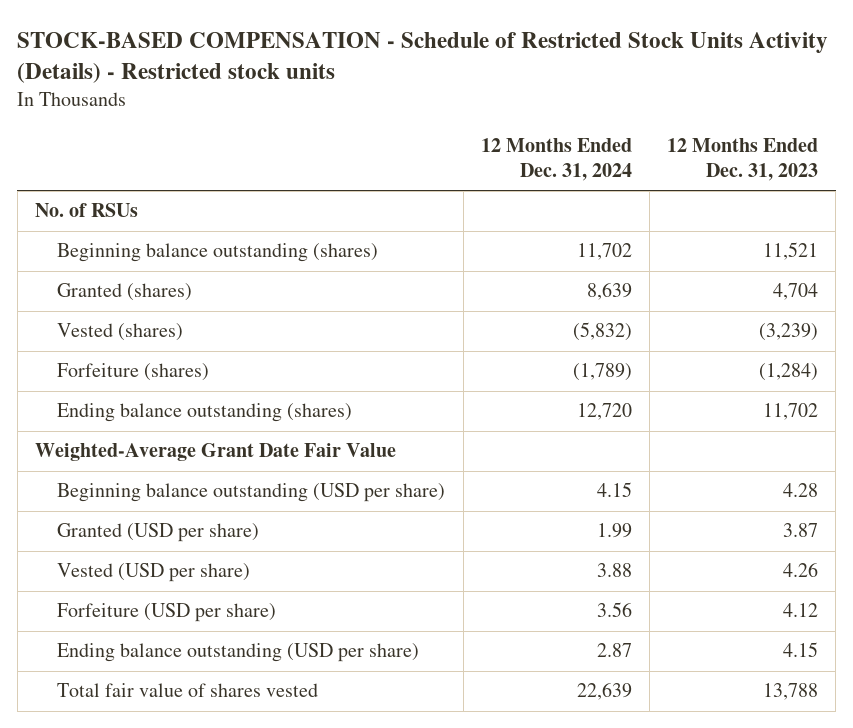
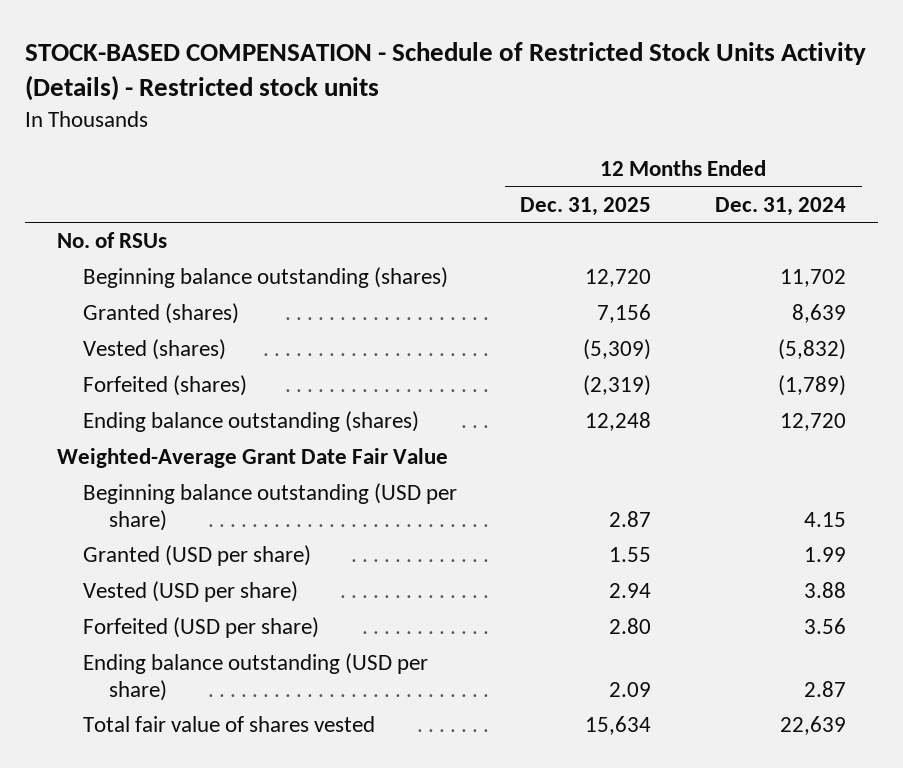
[666,138,818,182] 12 Months Ended Dec. 31, 2023 -> none
none -> [520,196,652,216] Dec. 31, 2025
[57,363,210,382] Forfeiture (shares) -> [82,375,247,397] Forfeited (shares)
[57,603,277,623] Forfeiture (USD per share) -> [82,617,319,639] Forfeited (USD per share)

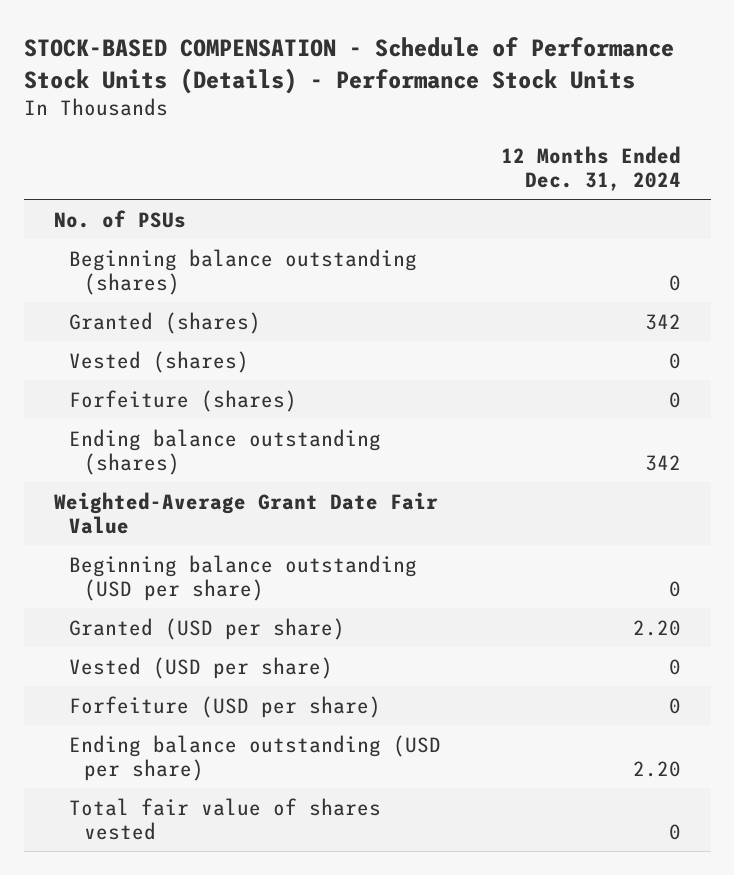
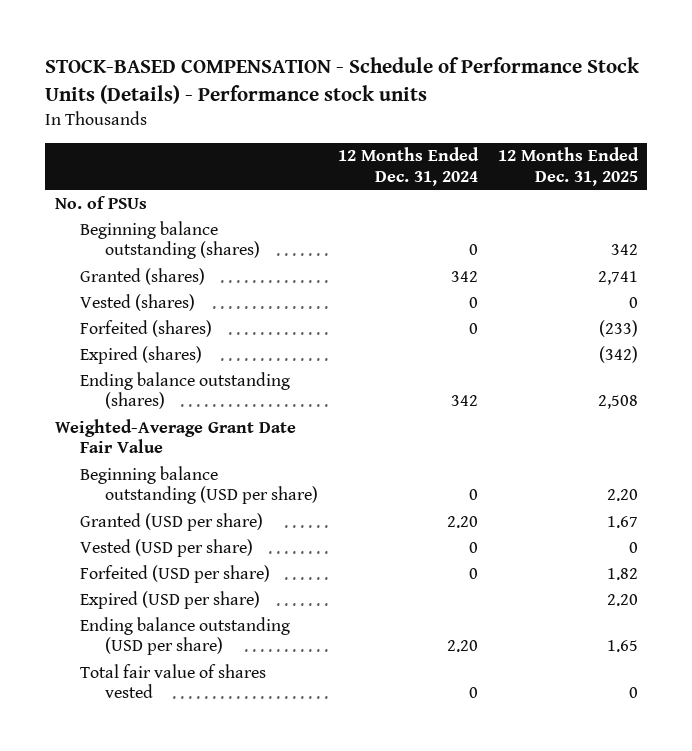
[23,36,674,94] STOCK-BASED COMPENSATION - Schedule of Performance Stock Units (Details) - Performance Stock Units -> [44,56,640,104] STOCK-BASED COMPENSATION - Schedule of Performance Stock Units (Details) - Performance stock units
none -> [497,147,639,187] 12 Months Ended Dec. 31, 2025
[68,389,297,412] Forfeiture (shares) -> [79,319,212,337] Forfeited (shares)
none -> [79,345,202,364] Expired (shares)
[68,695,381,718] Forfeiture (USD per share) -> [79,564,270,583] Forfeited (USD per share)
none -> [79,590,260,609] Expired (USD per share)

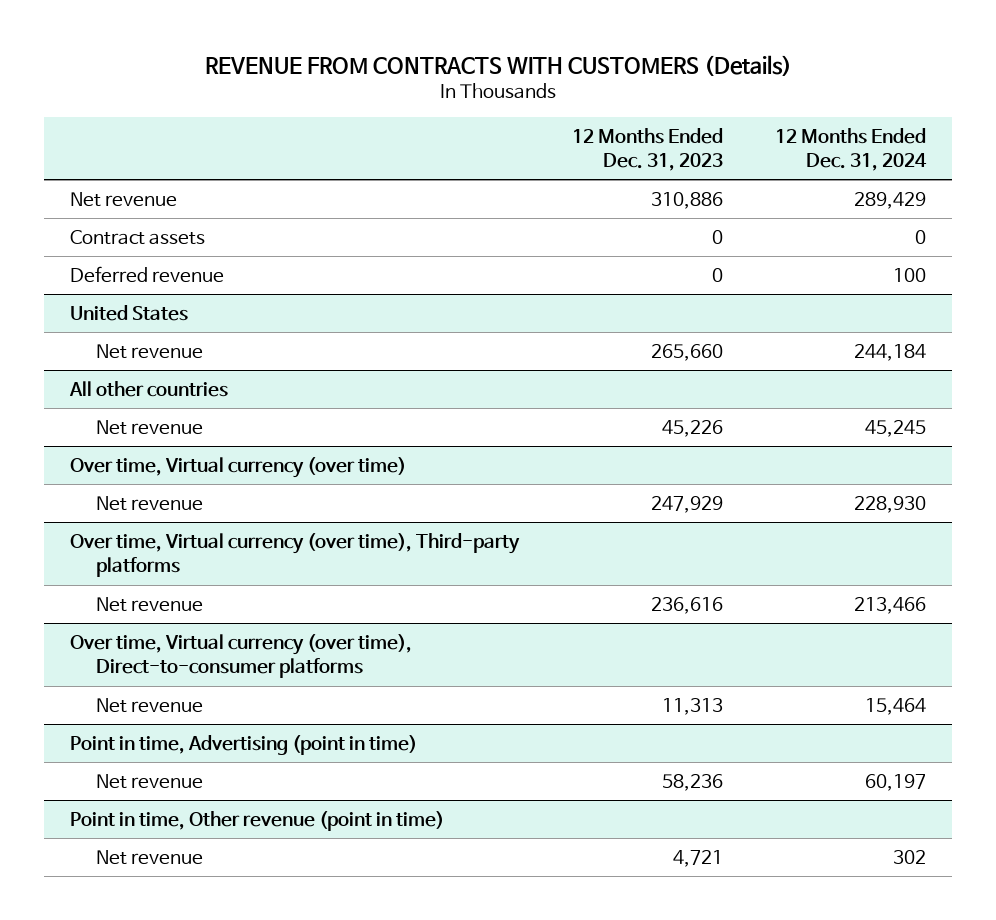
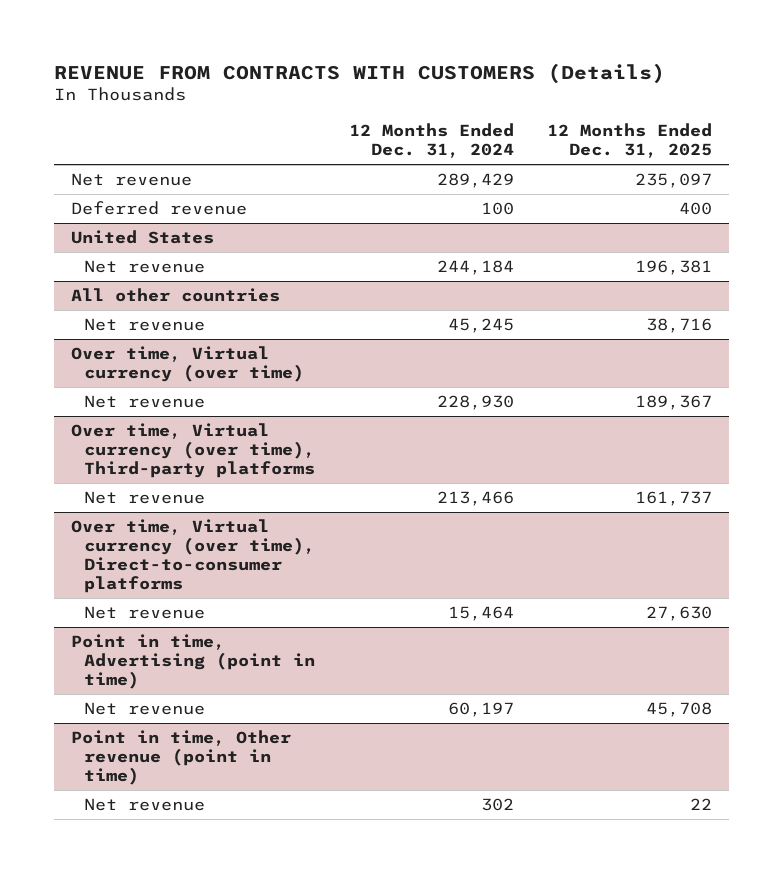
[571,127,723,171] 12 Months Ended Dec. 31, 2023 -> none
none -> [547,123,713,159] 12 Months Ended Dec. 31, 2025
[70,229,206,245] Contract assets -> none

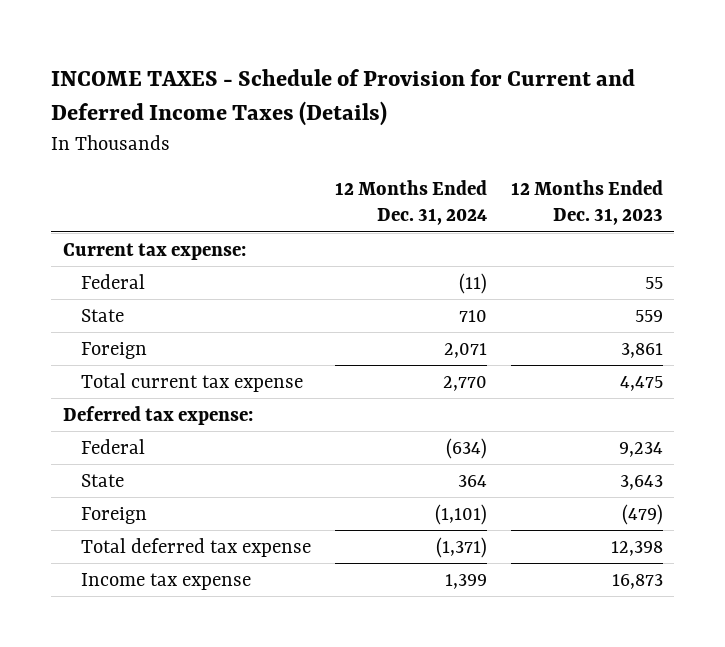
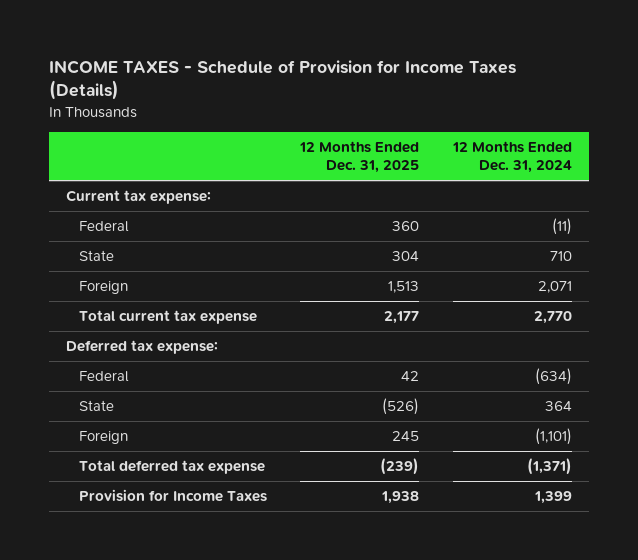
[51,68,636,127] INCOME TAXES - Schedule of Provision for Current and Deferred Income Taxes (Details) -> [49,59,517,101] INCOME TAXES - Schedule of Provision for Income Taxes (Details)
[510,180,663,226] 12 Months Ended Dec. 31, 2023 -> none
none -> [299,141,420,174] 12 Months Ended Dec. 31, 2025
[81,572,252,590] Income tax expense -> [78,489,267,503] Provision for Income Taxes

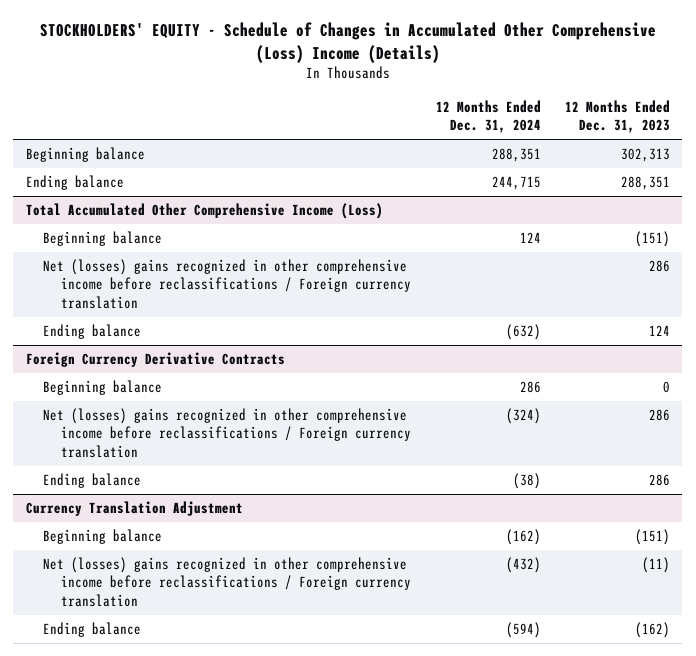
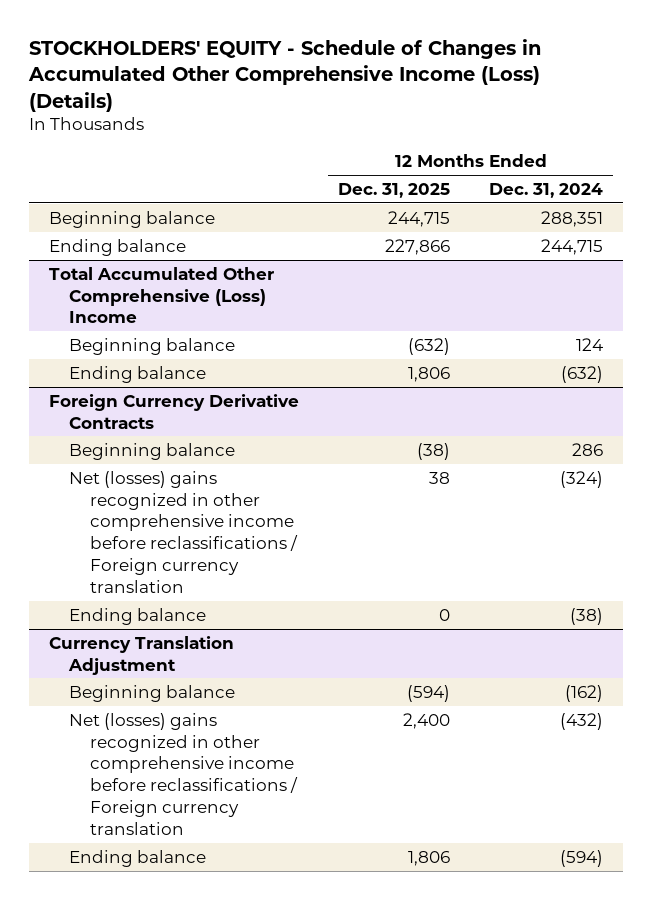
[39,22,656,63] STOCKHOLDERS' EQUITY - Schedule of Changes in Accumulated Other Comprehensive (Loss) Income (Details) -> [27,39,541,112] STOCKHOLDERS' EQUITY - Schedule of Changes in Accumulated Other Comprehensive Income (Loss) (Details)
[565,99,671,134] 12 Months Ended Dec. 31, 2023 -> none
none -> [337,182,450,198] Dec. 31, 2025
[25,202,383,219] Total Accumulated Other Comprehensive Income (Loss) -> [48,266,274,324] Total Accumulated Other Comprehensive (Loss) Income
[43,258,412,310] Net (losses) gains recognized in other comprehensive income before reclassifications / Foreign currency translation -> none

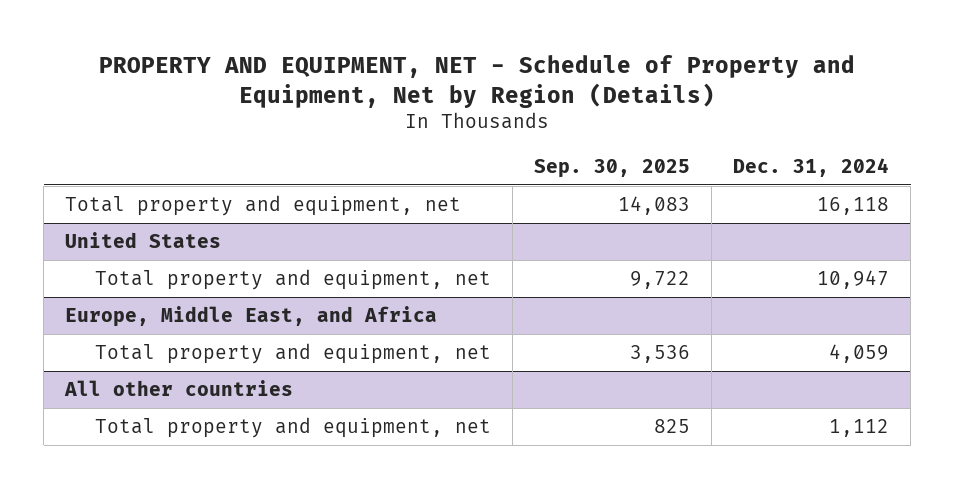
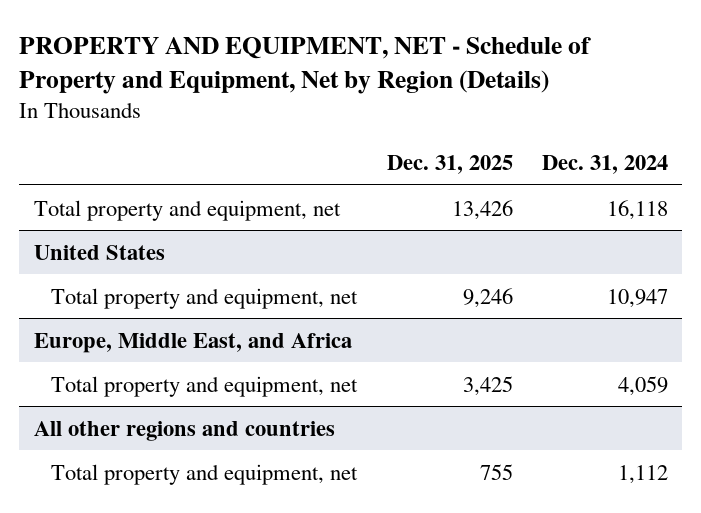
[534,158,691,178] Sep. 30, 2025 -> none
none -> [386,155,513,175] Dec. 31, 2025
[64,380,294,397] All other countries -> [33,420,335,441] All other regions and countries

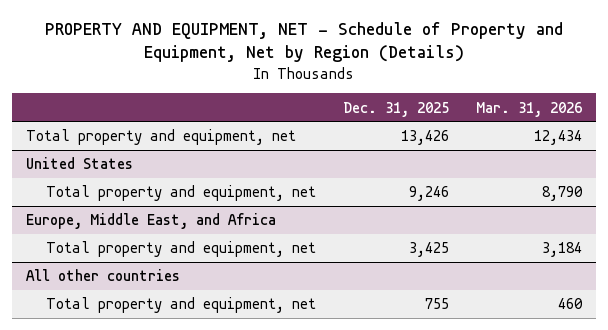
[541,155,668,175] Dec. 31, 2024 -> none
none -> [476,101,583,117] Mar. 31, 2026
[33,420,335,441] All other regions and countries -> [25,269,180,282] All other countries

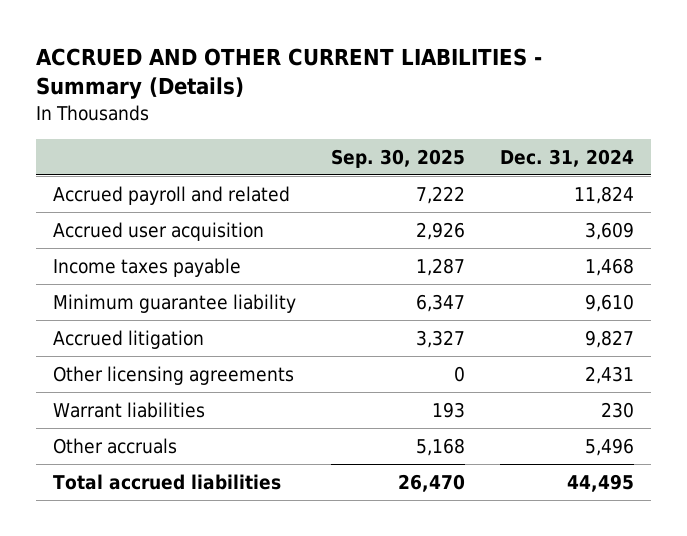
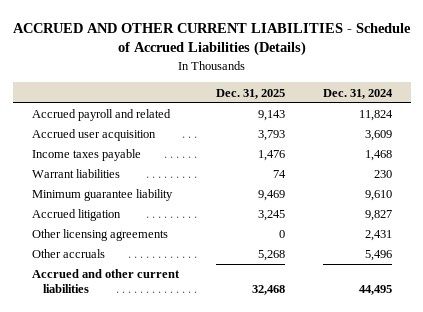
[35,48,542,100] ACCRUED AND OTHER CURRENT LIABILITIES - Summary (Details) -> [12,22,411,57] ACCRUED AND OTHER CURRENT LIABILITIES - Schedule of Accrued Liabilities (Details)
[330,148,465,168] Sep. 30, 2025 -> none
none -> [216,88,286,99] Dec. 31, 2025
[53,401,206,418] Warrant liabilities -> [31,169,120,179] Warrant liabilities
[53,473,282,490] Total accrued liabilities -> [31,269,180,294] Accrued and other current liabilities

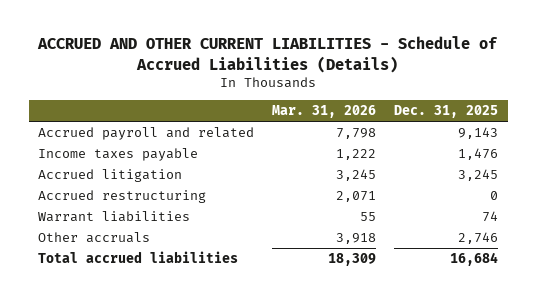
[322,88,393,99] Dec. 31, 2024 -> none
none -> [272,105,377,119] Mar. 31, 2026
[31,129,156,142] Accrued user acquisition -> none
[31,189,173,202] Minimum guarantee liability -> none
[31,229,168,242] Other licensing agreements -> none
none -> [38,189,207,203] Accrued restructuring
[31,169,120,179] Warrant liabilities -> [38,210,191,222] Warrant liabilities
[258,250,286,262] 5,268 -> [458,231,499,244] 2,746
[31,269,180,294] Accrued and other current liabilities -> [38,250,239,263] Total accrued liabilities
[252,285,286,296] 32,468 -> [450,251,499,266] 16,684

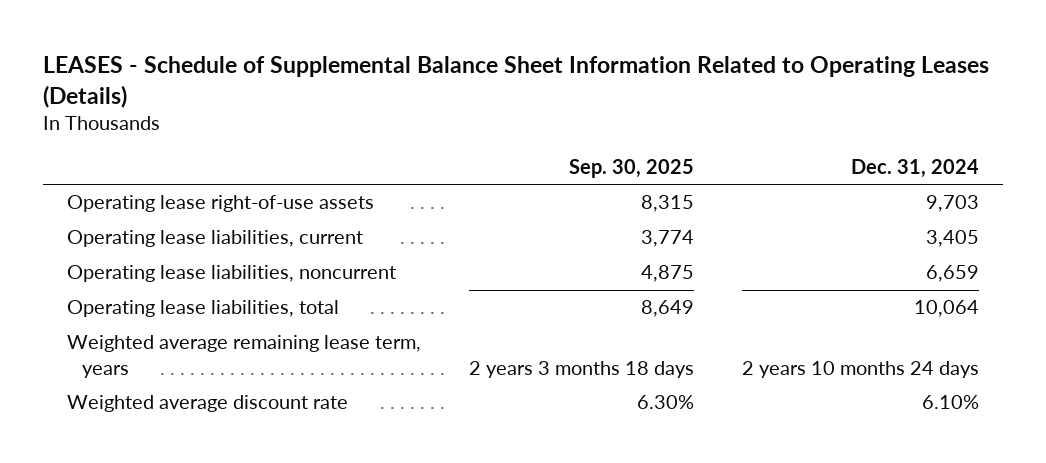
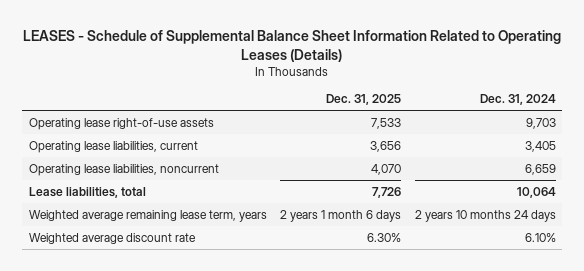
[568,158,694,178] Sep. 30, 2025 -> none
none -> [326,94,402,106] Dec. 31, 2025
[66,300,339,318] Operating lease liabilities, total -> [28,186,146,198] Lease liabilities, total

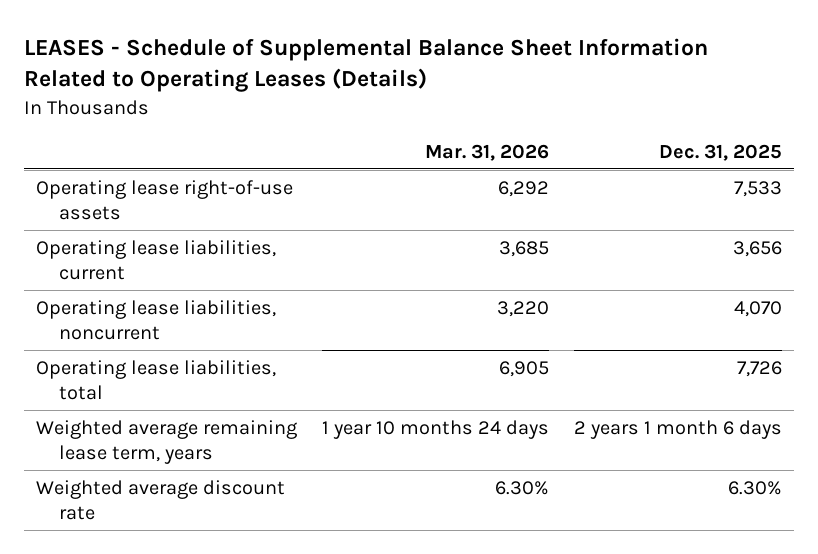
[479,94,556,106] Dec. 31, 2024 -> none
none -> [424,143,549,161] Mar. 31, 2026
[28,186,146,198] Lease liabilities, total -> [36,359,277,400] Operating lease liabilities, total

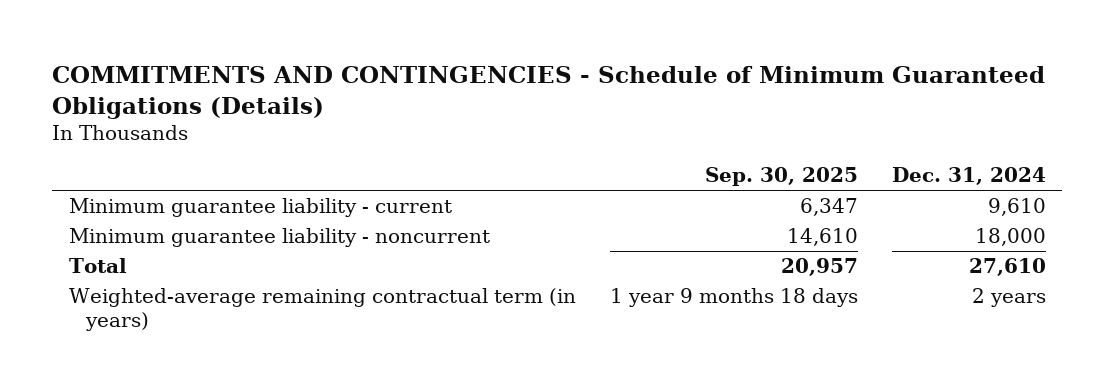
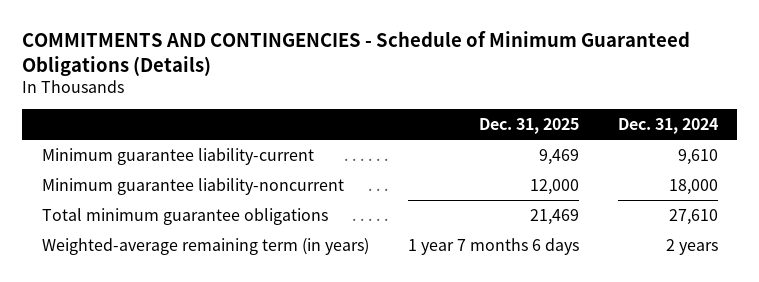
[704,167,858,187] Sep. 30, 2025 -> none
none -> [478,118,579,135] Dec. 31, 2025
[69,198,453,218] Minimum guarantee liability - current -> [41,147,314,165] Minimum guarantee liability-current
[69,228,491,248] Minimum guarantee liability - noncurrent -> [41,177,344,195] Minimum guarantee liability-noncurrent
[69,258,128,274] Total -> [41,207,328,225] Total minimum guarantee obligations
[69,288,577,332] Weighted-average remaining contractual term (in years) -> [41,237,369,255] Weighted-average remaining term (in years)

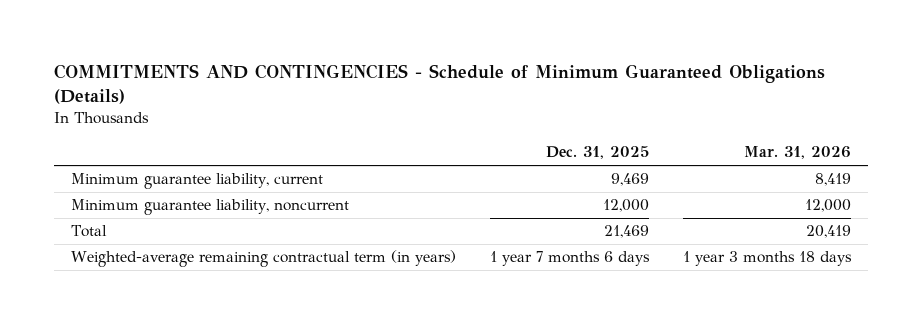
[617,118,718,135] Dec. 31, 2024 -> none
none -> [743,146,851,160] Mar. 31, 2026
[41,147,314,165] Minimum guarantee liability-current -> [70,173,323,190] Minimum guarantee liability, current
[41,177,344,195] Minimum guarantee liability-noncurrent -> [70,199,349,216] Minimum guarantee liability, noncurrent
[41,207,328,225] Total minimum guarantee obligations -> [70,225,107,238] Total
[41,237,369,255] Weighted-average remaining term (in years) -> [70,250,456,268] Weighted-average remaining contractual term (in years)

